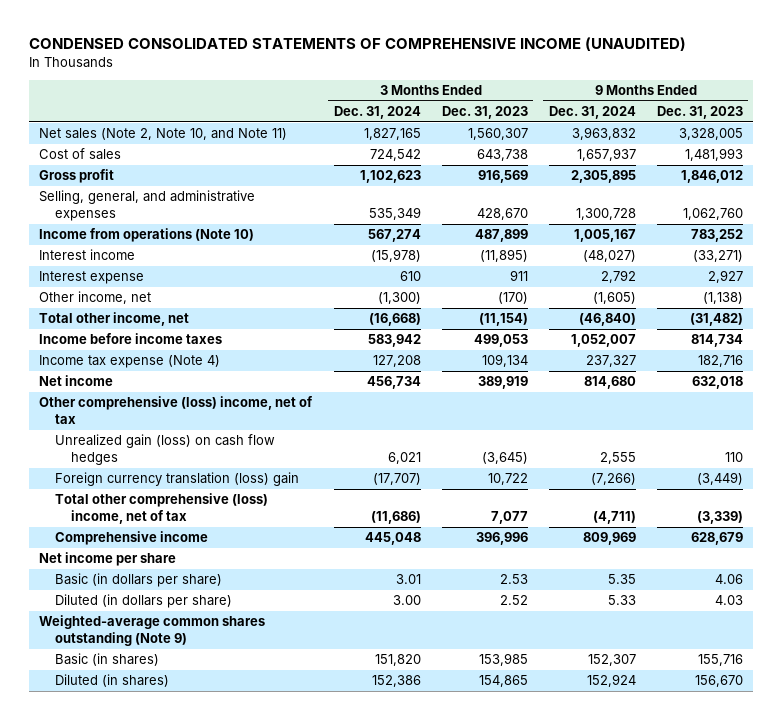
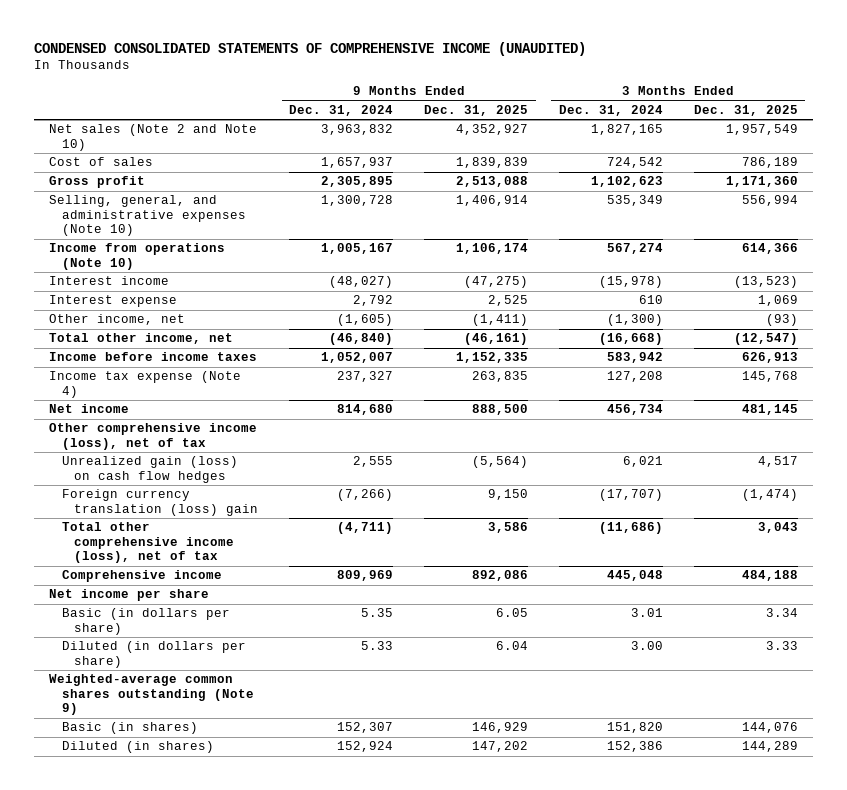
[441,106,528,120] Dec. 31, 2023 -> none
[656,106,743,120] Dec. 31, 2023 -> none
none -> [424,104,529,116] Dec. 31, 2025
none -> [693,104,798,116] Dec. 31, 2025
[39,128,288,141] Net sales (Note 2, Note 10, and Note 11) -> [49,124,258,151] Net sales (Note 2 and Note 10)
[39,190,256,221] Selling, general, and administrative expenses -> [49,195,246,237] Selling, general, and administrative expenses (Note 10)
[39,396,314,424] Other comprehensive (loss) income, net of tax -> [49,423,258,450] Other comprehensive income (loss), net of tax
[55,493,269,524] Total other comprehensive (loss) income, net of tax -> [61,522,235,564] Total other comprehensive income (loss), net of tax

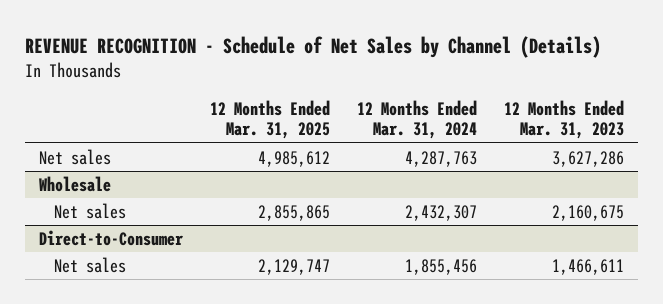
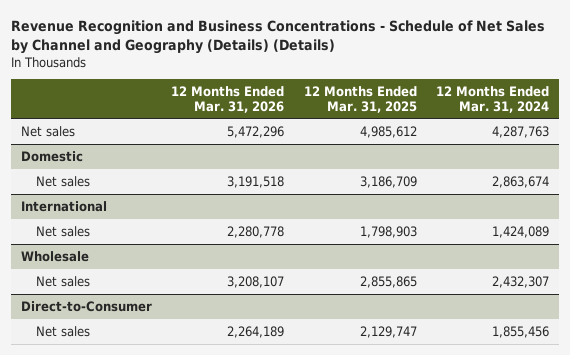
[25,36,602,59] REVENUE RECOGNITION - Schedule of Net Sales by Channel (Details) -> [11,19,546,54] Revenue Recognition and Business Concentrations - Schedule of Net Sales by Channel and Geography (Details) (Details)
[504,99,625,140] 12 Months Ended Mar. 31, 2023 -> none
none -> [171,85,285,113] 12 Months Ended Mar. 31, 2026
none -> [21,150,84,162] Domestic
none -> [36,175,91,187] Net sales
none -> [21,200,108,212] International
none -> [36,225,91,237] Net sales

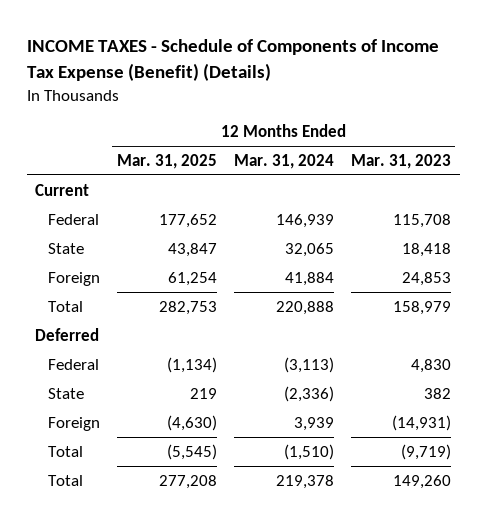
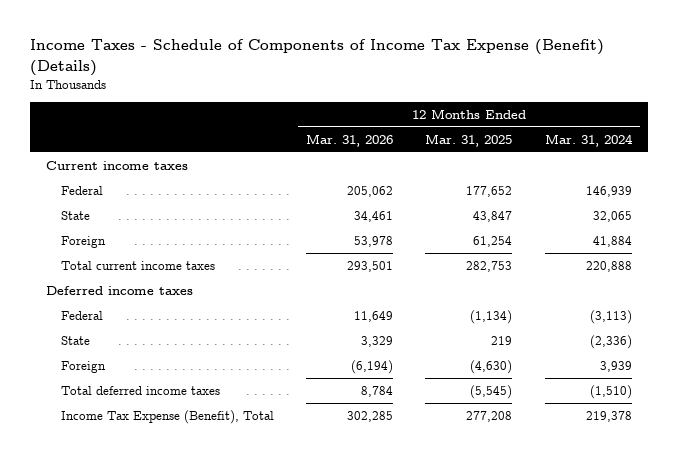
[26,39,439,82] INCOME TAXES - Schedule of Components of Income Tax Expense (Benefit) (Details) -> [30,39,605,76] Income Taxes - Schedule of Components of Income Tax Expense (Benefit) (Details)
[351,153,452,169] Mar. 31, 2023 -> none
none -> [306,133,394,147] Mar. 31, 2026
[35,183,90,196] Current -> [46,161,189,171] Current income taxes
[47,300,83,312] Total -> [60,261,215,271] Total current income taxes
[35,327,100,341] Deferred -> [46,286,194,296] Deferred income taxes
[47,445,83,457] Total -> [60,386,220,396] Total deferred income taxes
[47,474,83,486] Total -> [60,410,274,425] Income Tax Expense (Benefit), Total

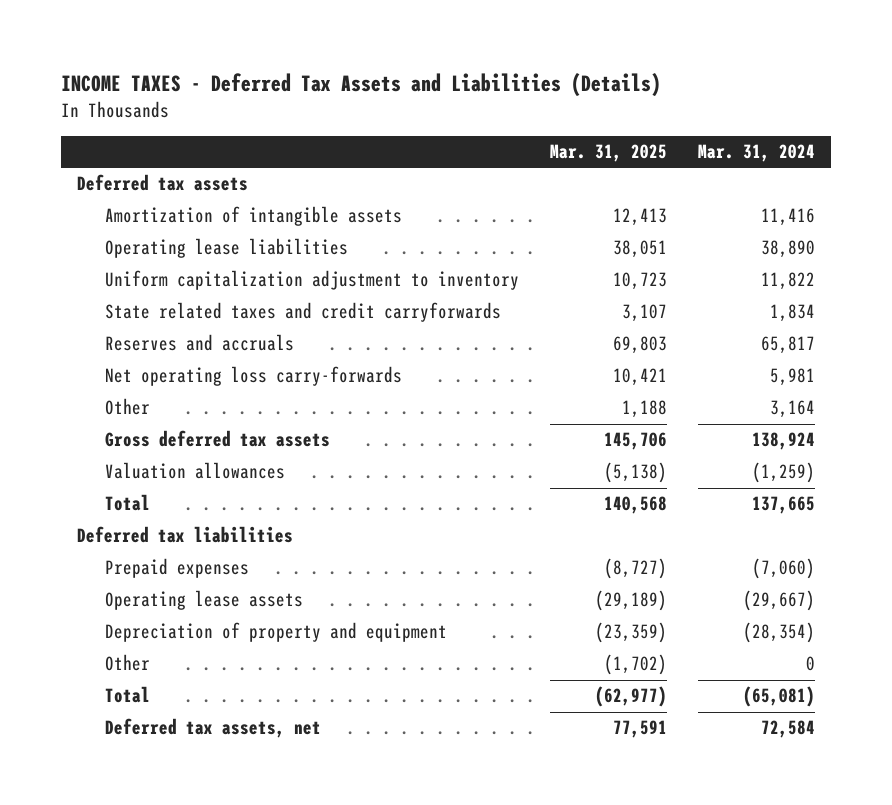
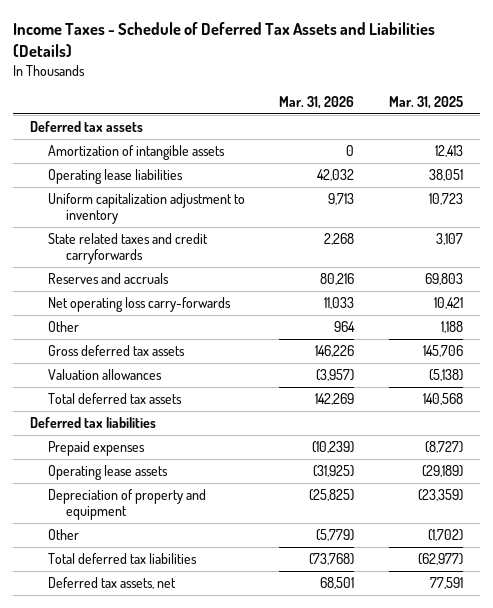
[61,73,662,98] INCOME TAXES - Deferred Tax Assets and Liabilities (Details) -> [12,21,435,57] Income Taxes - Schedule of Deferred Tax Assets and Liabilities (Details)
[698,144,816,163] Mar. 31, 2024 -> none
none -> [279,95,355,109] Mar. 31, 2026
[104,494,150,512] Total -> [47,393,182,405] Total deferred tax assets
[104,686,150,704] Total -> [47,553,197,565] Total deferred tax liabilities

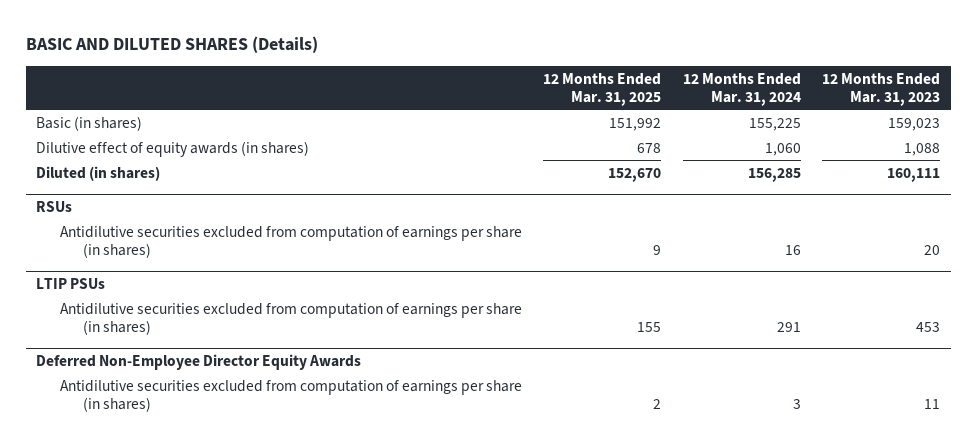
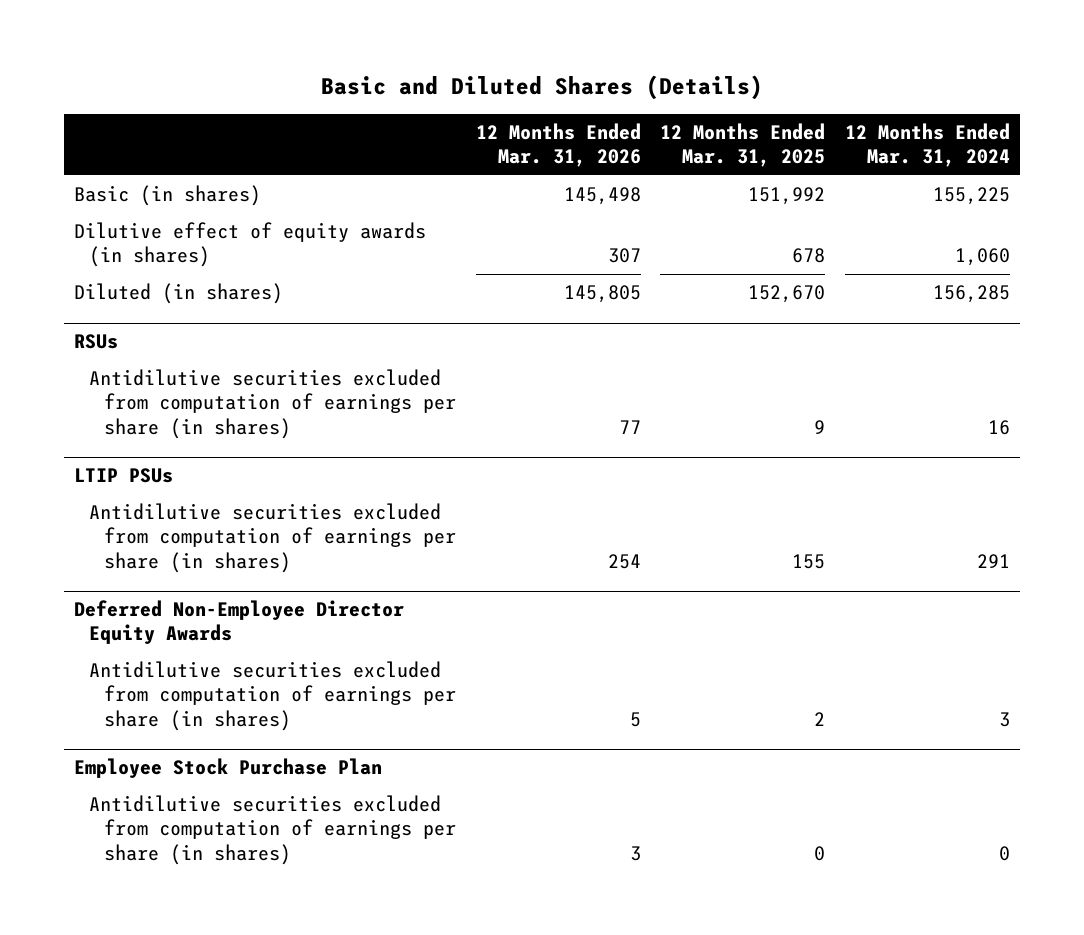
[25,36,318,54] BASIC AND DILUTED SHARES (Details) -> [321,75,764,101] Basic and Diluted Shares (Details)
[821,72,940,106] 12 Months Ended Mar. 31, 2023 -> none
none -> [475,122,641,168] 12 Months Ended Mar. 31, 2026
none -> [74,758,383,779] Employee Stock Purchase Plan
none -> [88,795,456,865] Antidilutive securities excluded from computation of earnings per share (in shares)

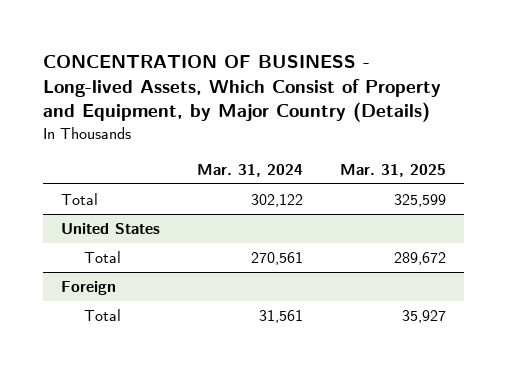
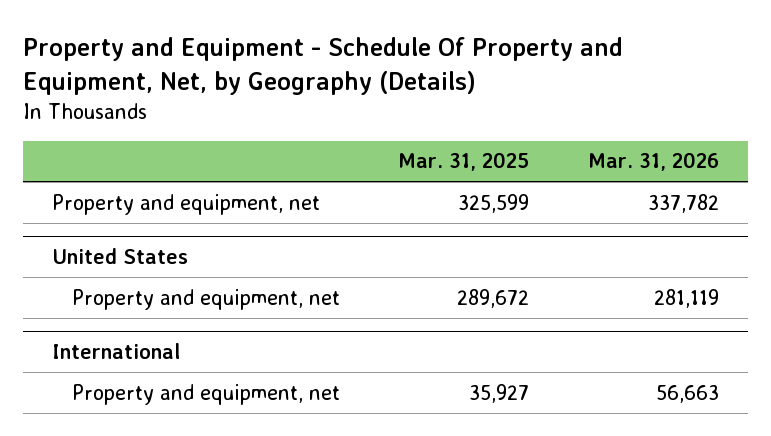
[43,54,442,123] CONCENTRATION OF BUSINESS - Long-lived Assets, Which Consist of Property and Equipment, by Major Country (Details) -> [22,37,623,95] Property and Equipment - Schedule Of Property and Equipment, Net, by Geography (Details)
[197,163,304,177] Mar. 31, 2024 -> none
none -> [587,152,719,172] Mar. 31, 2026
[61,193,99,206] Total -> [52,193,321,215] Property and equipment, net
[84,251,122,264] Total -> [71,288,340,310] Property and equipment, net
[61,281,117,296] Foreign -> [52,342,181,359] International
[84,309,122,322] Total -> [71,383,340,405] Property and equipment, net

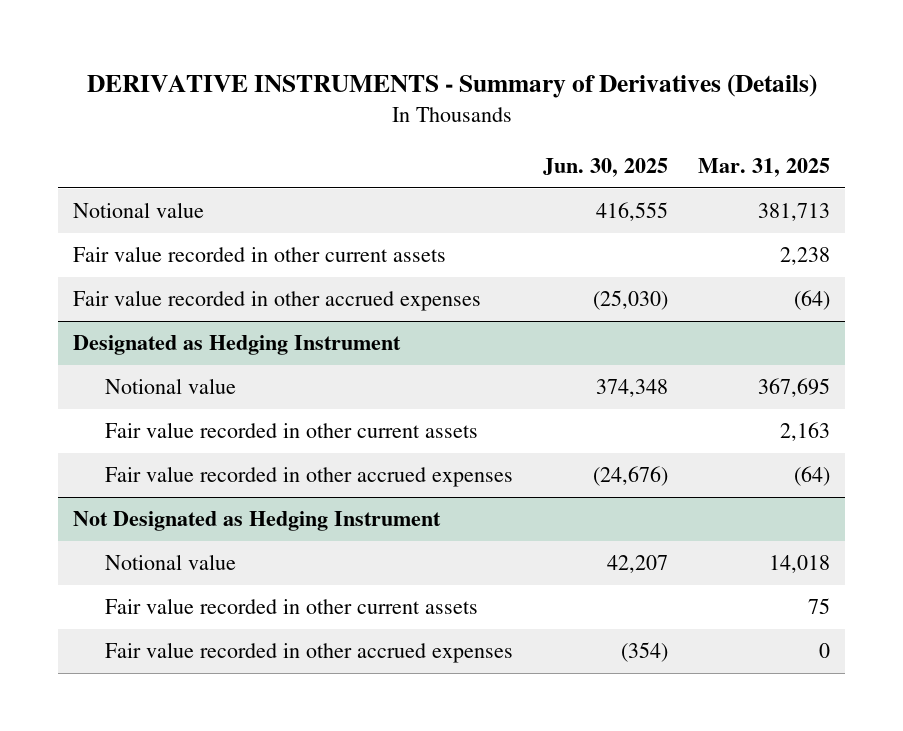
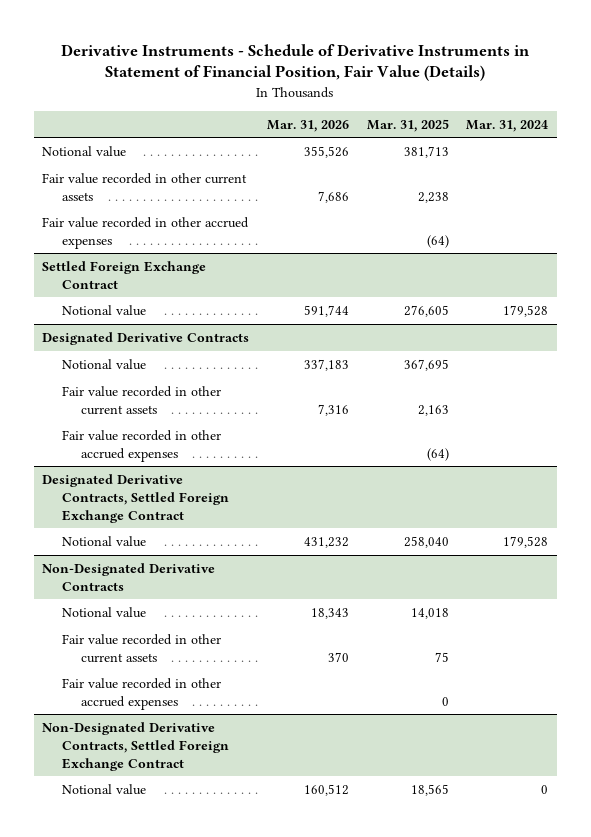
[86,74,817,99] DERIVATIVE INSTRUMENTS - Summary of Derivatives (Details) -> [61,43,531,82] Derivative Instruments - Schedule of Derivative Instruments in Statement of Financial Position, Fair Value (Details)
[543,158,669,178] Jun. 30, 2025 -> none
none -> [267,119,350,132] Mar. 31, 2026
none -> [466,119,549,132] Mar. 31, 2024
none -> [42,260,207,289] Settled Foreign Exchange Contract
none -> [61,304,146,316] Notional value
[73,335,402,356] Designated as Hedging Instrument -> [42,331,250,345] Designated Derivative Contracts
none -> [42,473,229,523] Designated Derivative Contracts, Settled Foreign Exchange Contract
none -> [61,535,146,547] Notional value
[73,511,442,532] Not Designated as Hedging Instrument -> [42,562,216,591] Non-Designated Derivative Contracts
none -> [42,721,229,771] Non-Designated Derivative Contracts, Settled Foreign Exchange Contract
none -> [61,783,146,795] Notional value

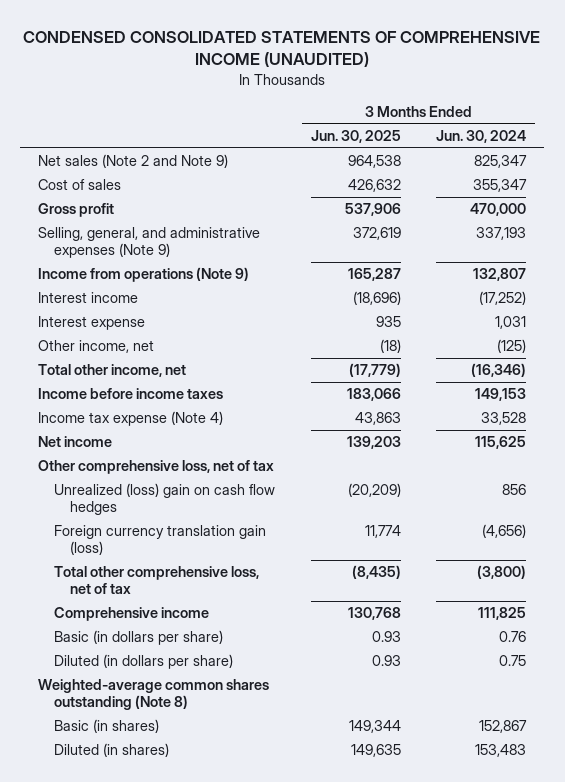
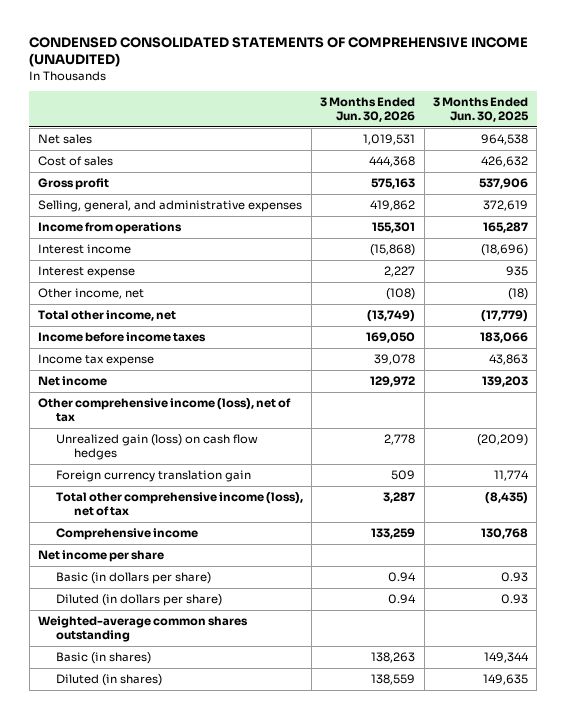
[436,129,527,143] Jun. 30, 2024 -> none
none -> [320,97,416,123] 3 Months Ended Jun. 30, 2026
[38,154,229,169] Net sales (Note 2 and Note 9) -> [37,134,92,145] Net sales
[38,227,261,259] Selling, general, and administrative expenses (Note 9) -> [37,200,302,213] Selling, general, and administrative expenses
[38,267,250,283] Income from operations (Note 9) -> [37,222,182,235] Income from operations
[38,411,224,427] Income tax expense (Note 4) -> [37,354,154,367] Income tax expense
[38,460,275,475] Other comprehensive loss, net of tax -> [37,398,291,423] Other comprehensive income (loss), net of tax
[53,483,275,516] Unrealized (loss) gain on cash flow hedges -> [55,434,258,461] Unrealized gain (loss) on cash flow hedges
[53,525,266,556] Foreign currency translation gain (loss) -> [55,470,251,483] Foreign currency translation gain
[53,566,259,595] Total other comprehensive loss, net of tax -> [55,492,303,517] Total other comprehensive income (loss), net of tax
none -> [37,550,164,563] Net income per share
[38,679,270,711] Weighted-average common shares outstanding (Note 8) -> [37,616,248,643] Weighted-average common shares outstanding

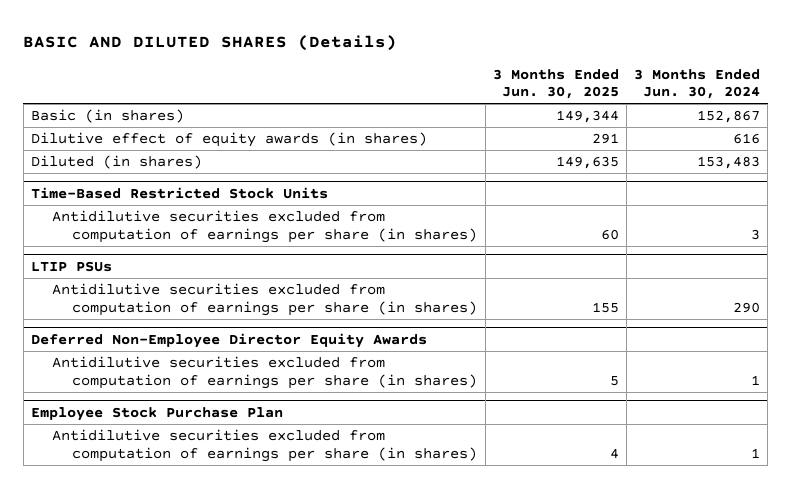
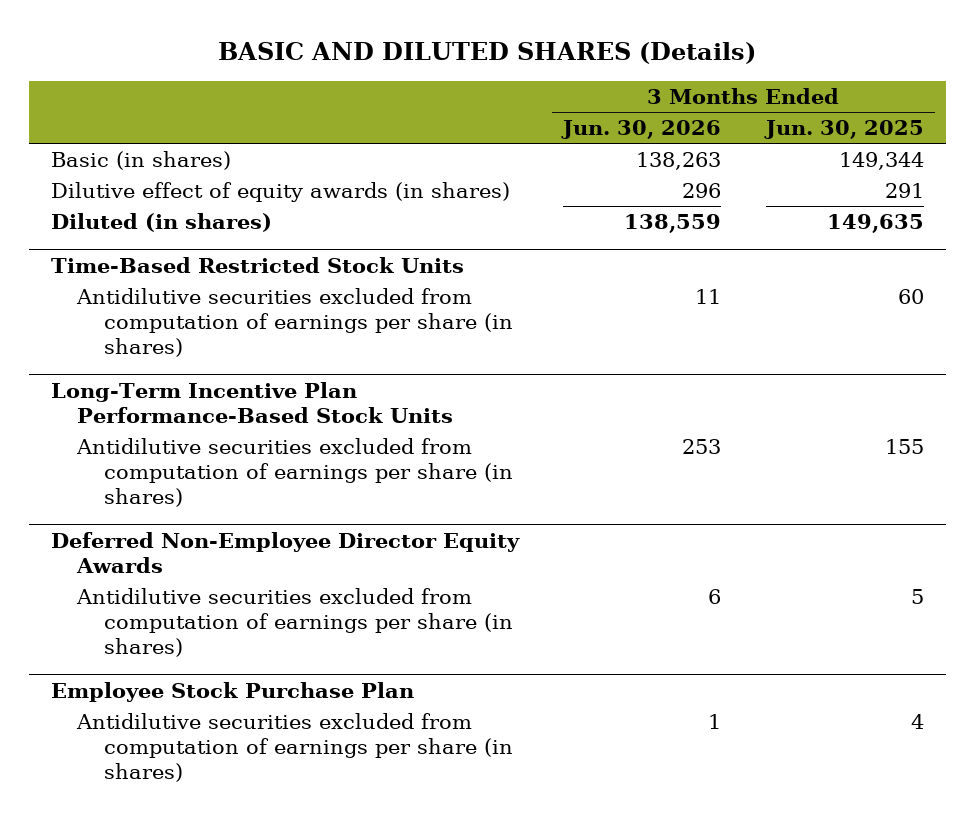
[634,68,761,100] 3 Months Ended Jun. 30, 2024 -> none
none -> [561,120,722,140] Jun. 30, 2026
[31,260,113,272] LTIP PSUs -> [50,381,454,423] Long-Term Incentive Plan Performance-Based Stock Units

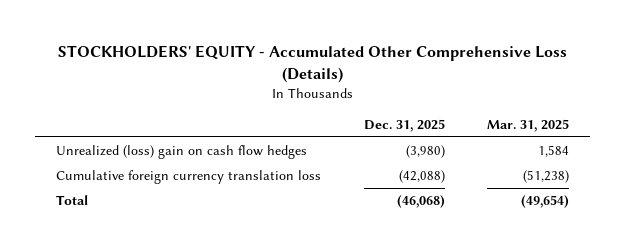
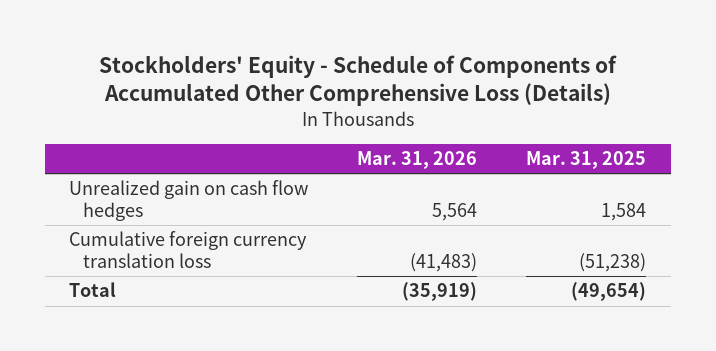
[57,45,567,84] STOCKHOLDERS' EQUITY - Accumulated Other Comprehensive Loss (Details) -> [98,55,617,107] Stockholders' Equity - Schedule of Components of Accumulated Other Comprehensive Loss (Details)
[363,119,445,133] Dec. 31, 2025 -> none
none -> [357,151,478,170] Mar. 31, 2026
[56,144,308,159] Unrealized (loss) gain on cash flow hedges -> [69,180,309,221] Unrealized gain on cash flow hedges

